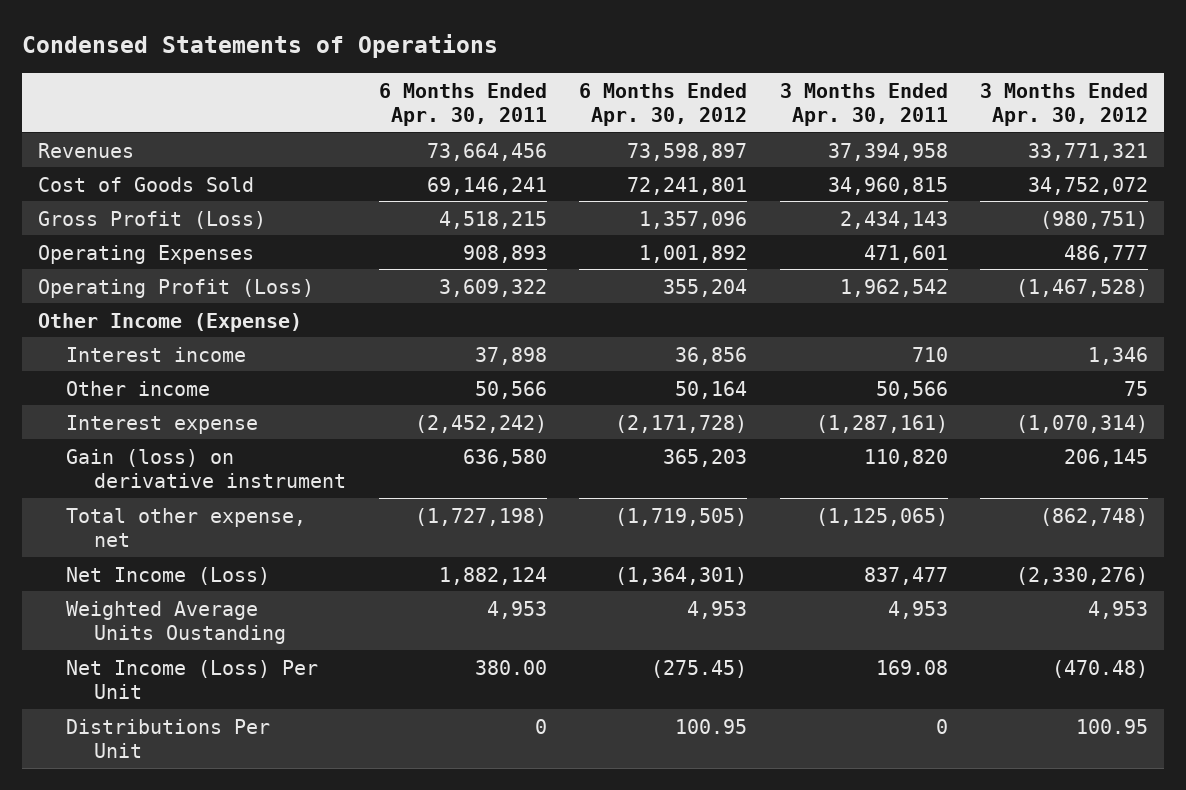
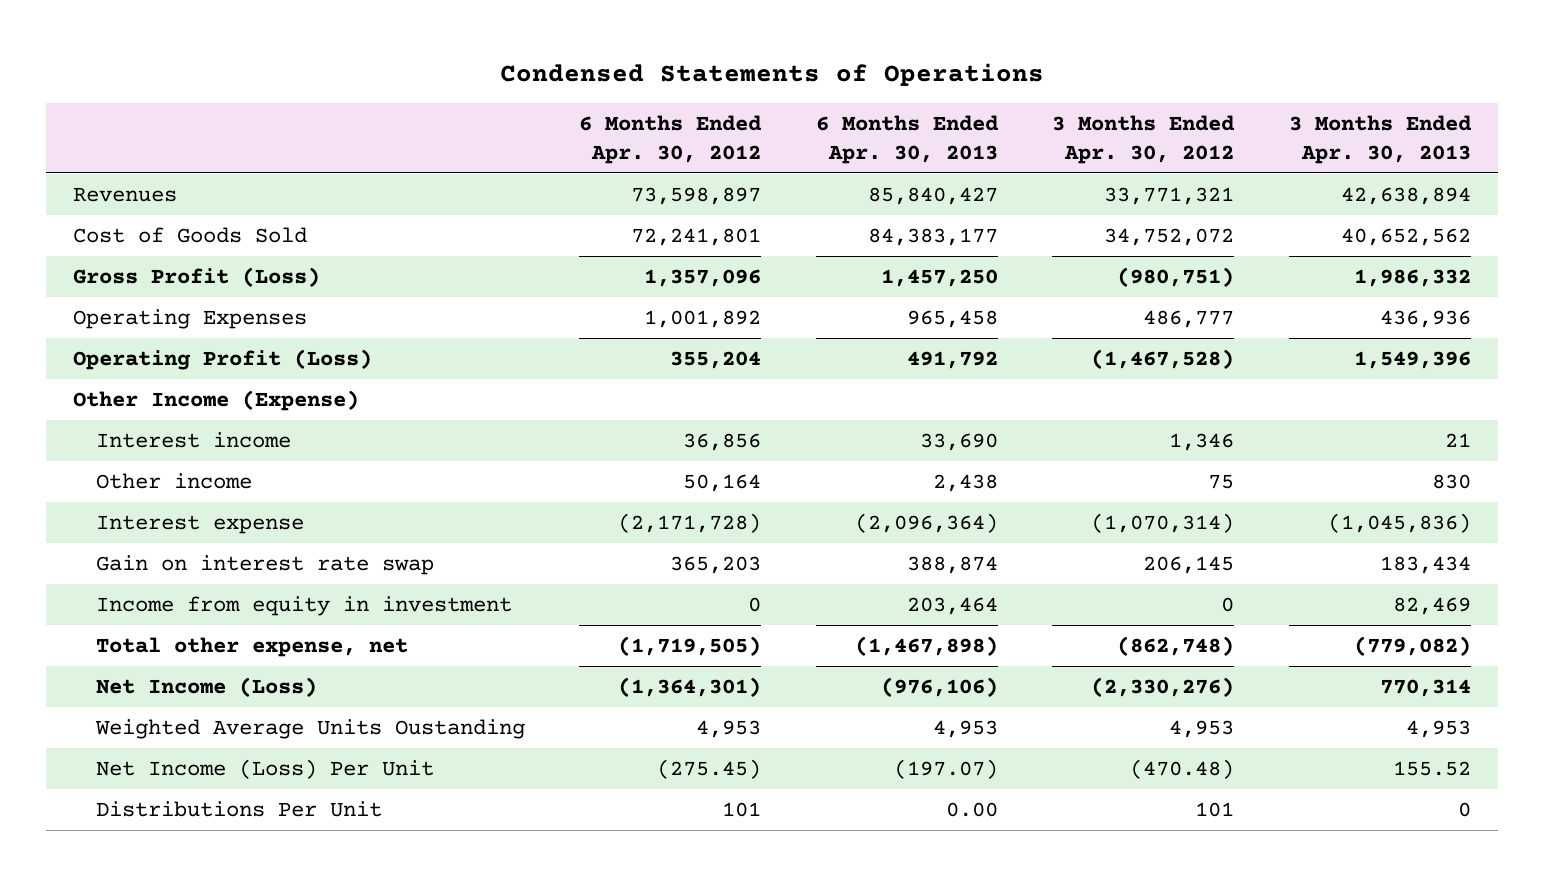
[378,82,547,127] 6 Months Ended Apr. 30, 2011 -> none
[779,82,948,127] 3 Months Ended Apr. 30, 2011 -> none
none -> [815,114,999,164] 6 Months Ended Apr. 30, 2013
none -> [1289,114,1473,164] 3 Months Ended Apr. 30, 2013
[66,448,347,488] Gain (loss) on derivative instrument -> [95,554,434,575] Gain on interest rate swap
none -> [95,595,512,616] Income from equity in investment
[675,718,748,734] 100.95 -> [722,801,762,817] 101
[1076,718,1149,734] 100.95 -> [1195,801,1235,817] 101

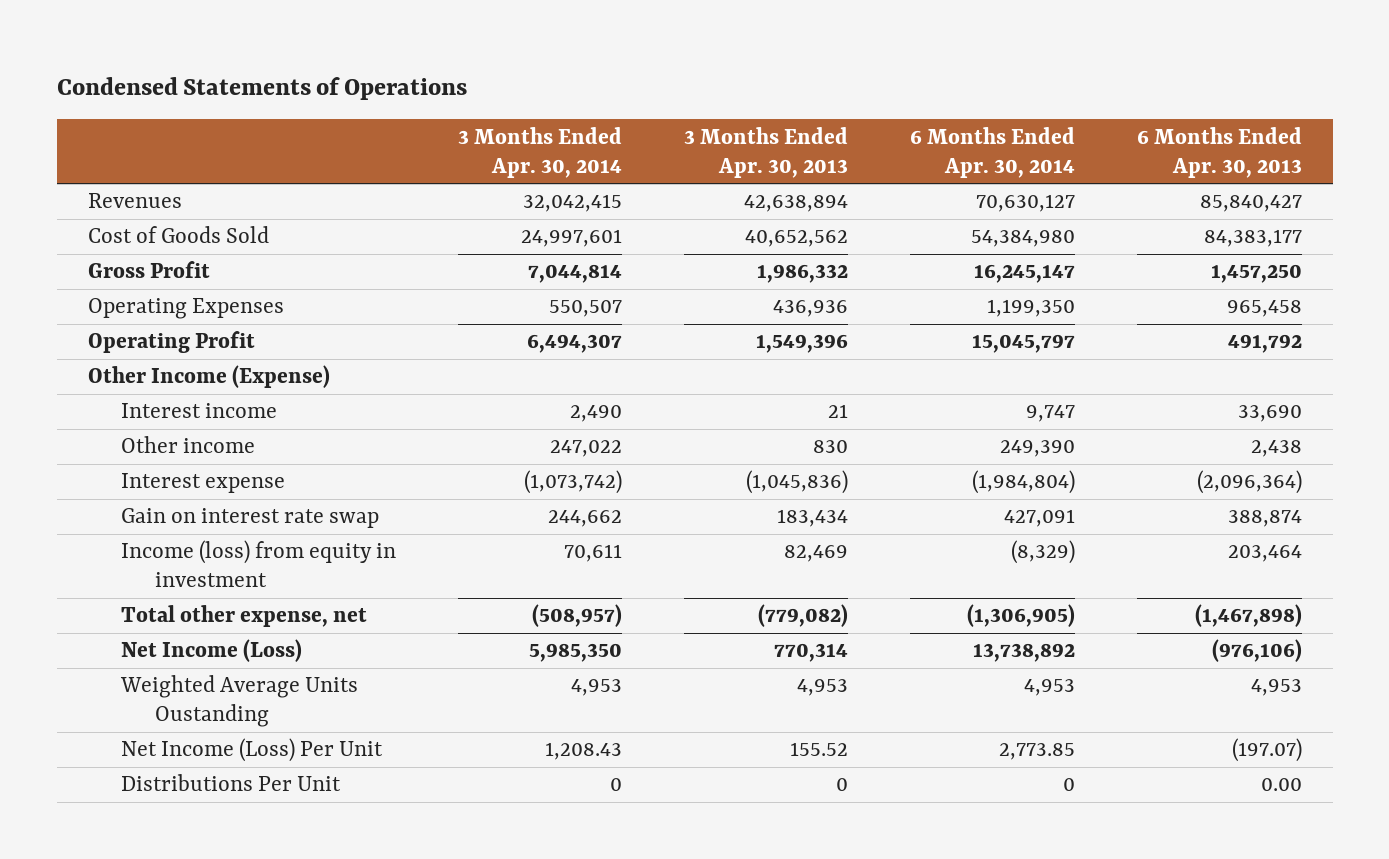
[579,114,763,164] 6 Months Ended Apr. 30, 2012 -> none
[1052,114,1236,164] 3 Months Ended Apr. 30, 2012 -> none
none -> [458,126,623,178] 3 Months Ended Apr. 30, 2014
none -> [909,126,1075,178] 6 Months Ended Apr. 30, 2014
[73,266,321,287] Gross Profit (Loss) -> [87,261,210,279] Gross Profit
[73,348,373,370] Operating Profit (Loss) -> [87,331,255,354] Operating Profit
[95,595,512,616] Income from equity in investment -> [121,540,397,588] Income (loss) from equity in investment

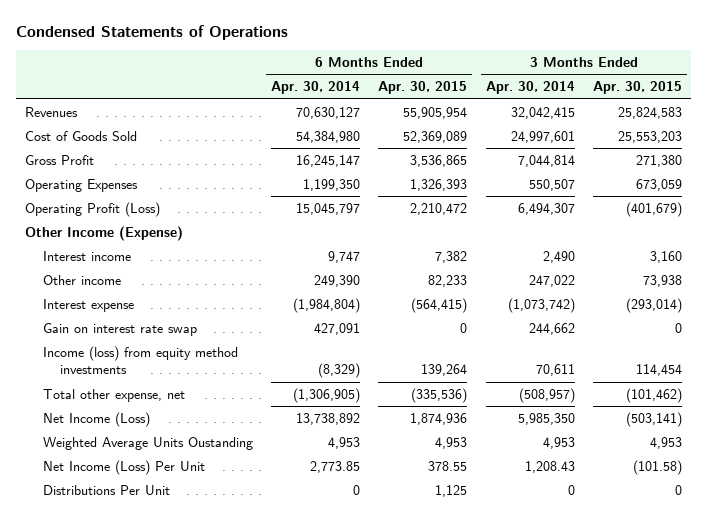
[684,126,849,178] 3 Months Ended Apr. 30, 2013 -> none
[1136,126,1302,178] 6 Months Ended Apr. 30, 2013 -> none
none -> [378,81,468,95] Apr. 30, 2015
none -> [592,81,682,95] Apr. 30, 2015
[87,331,255,354] Operating Profit -> [24,201,160,217] Operating Profit (Loss)
[121,540,397,588] Income (loss) from equity in investment -> [42,345,238,375] Income (loss) from equity method investments

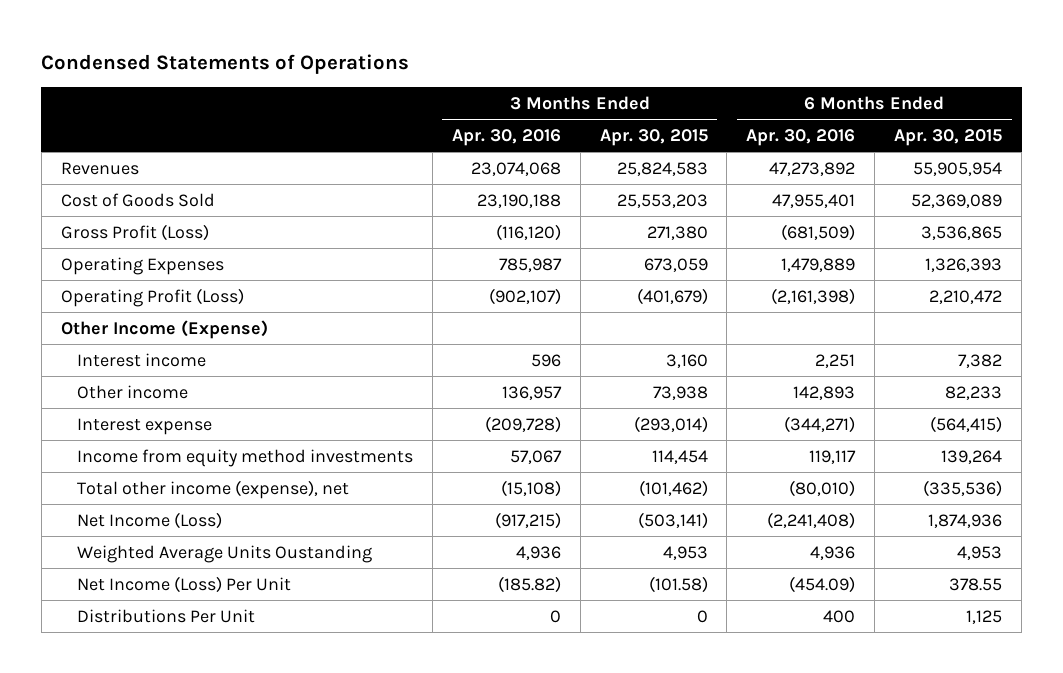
[270,81,360,95] Apr. 30, 2014 -> none
[485,81,575,95] Apr. 30, 2014 -> none
none -> [451,128,561,146] Apr. 30, 2016
none -> [746,128,856,146] Apr. 30, 2016
[24,154,94,165] Gross Profit -> [60,223,209,241] Gross Profit (Loss)
[42,322,197,336] Gain on interest rate swap -> none
[42,345,238,375] Income (loss) from equity method investments -> [76,448,413,467] Income from equity method investments
[42,388,185,402] Total other expense, net -> [76,479,349,499] Total other income (expense), net

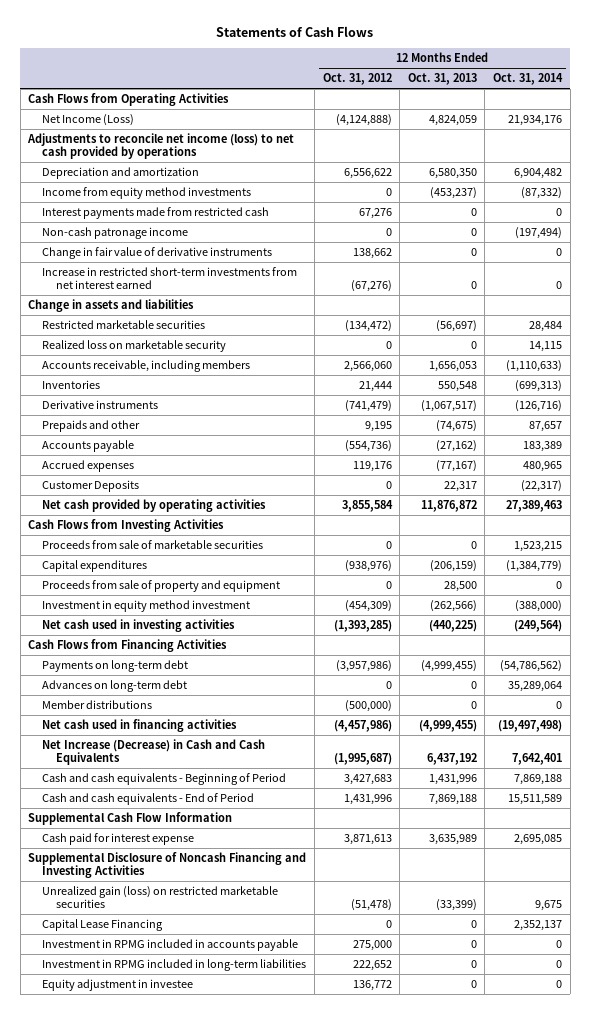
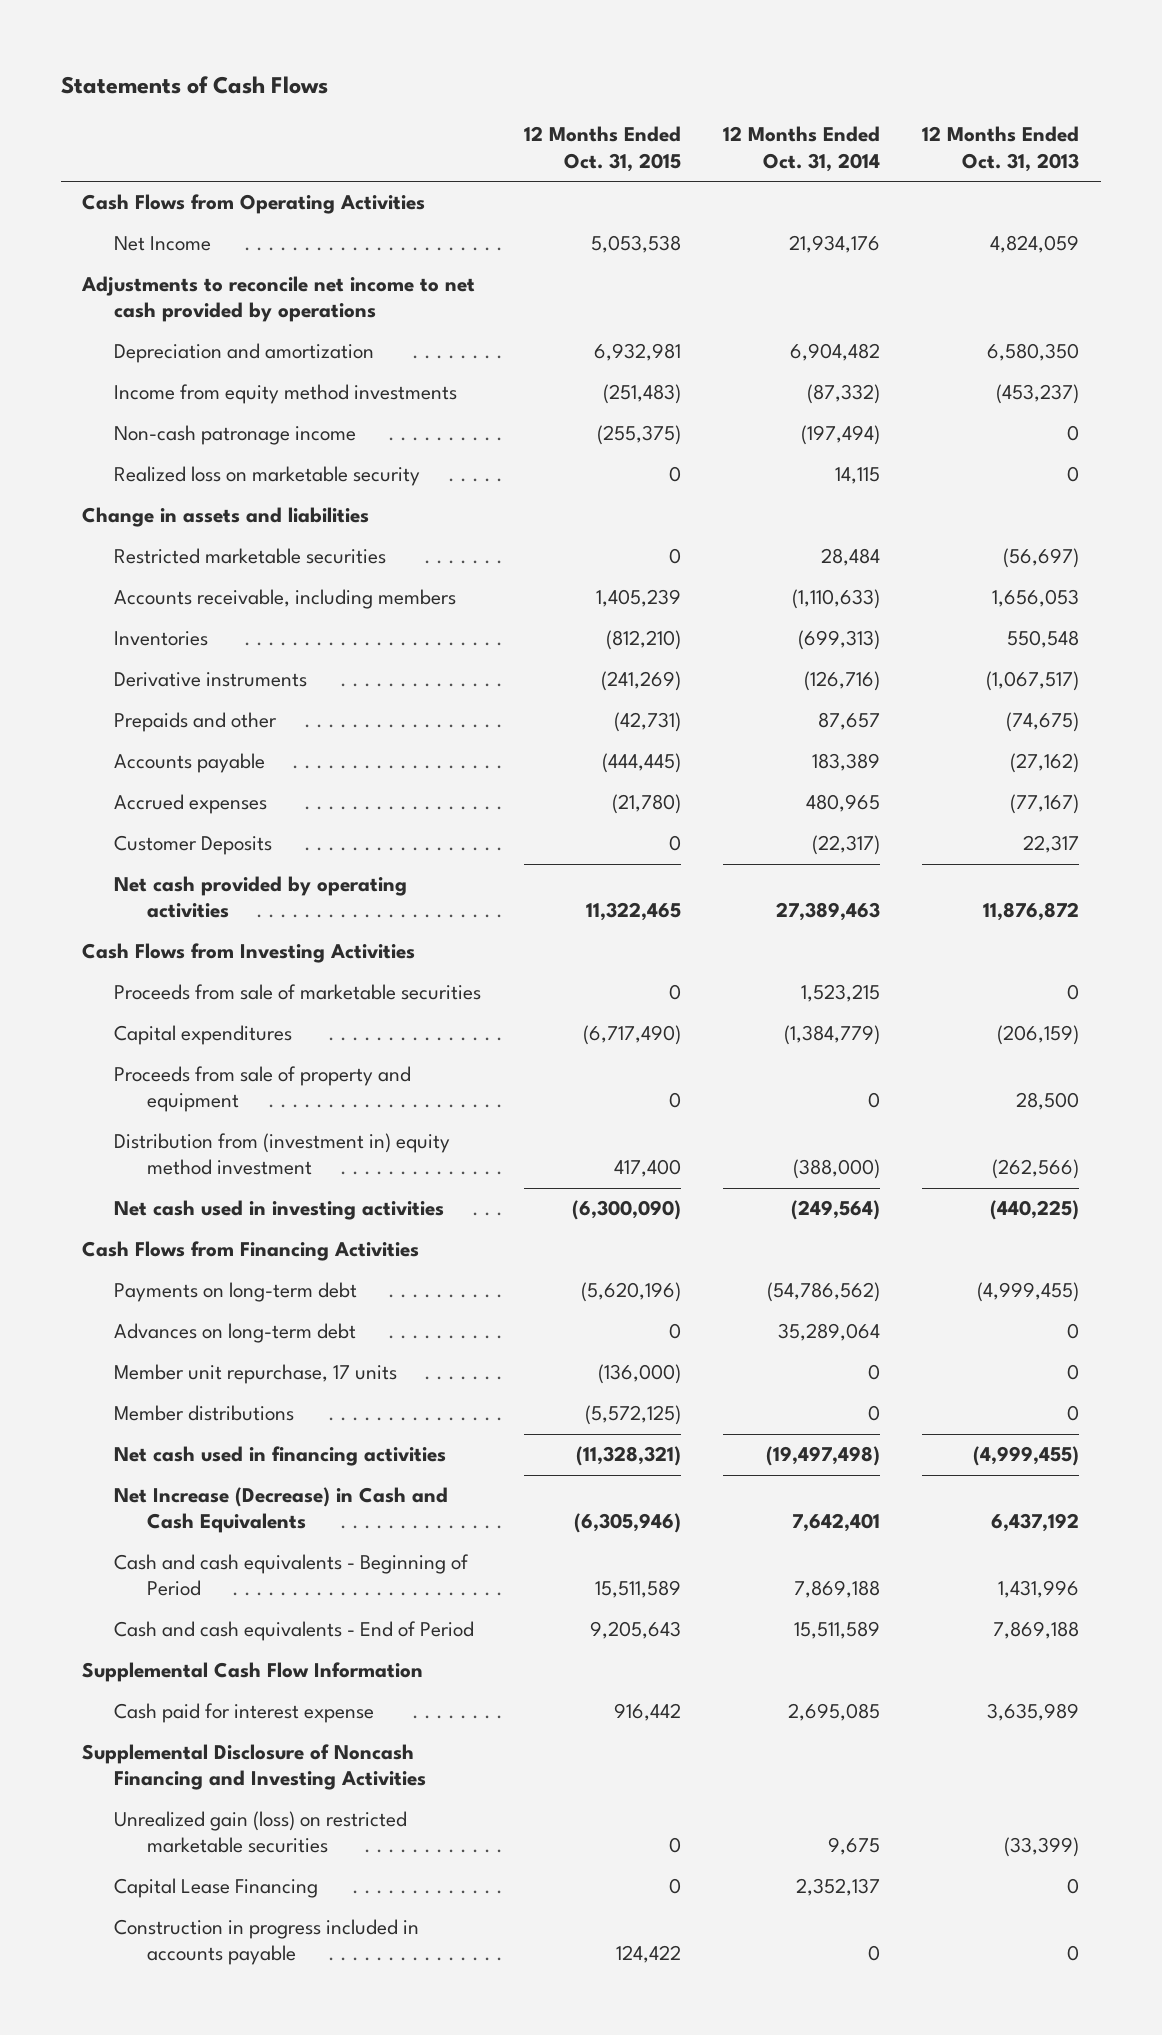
[322,73,392,86] Oct. 31, 2012 -> none
none -> [523,126,681,172] 12 Months Ended Oct. 31, 2015
[42,114,135,127] Net Income (Loss) -> [114,236,212,252] Net Income
[27,133,295,160] Adjustments to reconcile net income (loss) to net cash provided by operations -> [81,276,476,323] Adjustments to reconcile net income to net cash provided by operations
[42,207,270,220] Interest payments made from restricted cash -> none
[42,247,273,260] Change in fair value of derivative instruments -> none
[42,267,298,290] Increase in restricted short-term investments from net interest earned -> none
[42,340,227,353] Realized loss on marketable security -> [114,466,421,487] Realized loss on marketable security
[42,600,251,613] Investment in equity method investment -> [114,1133,451,1176] Distribution from (investment in) equity method investment
none -> [114,1364,398,1385] Member unit repurchase, 17 units
[42,959,307,972] Investment in RPMG included in long-term liabilities -> none
[42,979,194,992] Equity adjustment in investee -> none
[42,939,299,952] Investment in RPMG included in accounts payable -> [114,1919,420,1966] Construction in progress included in accounts payable

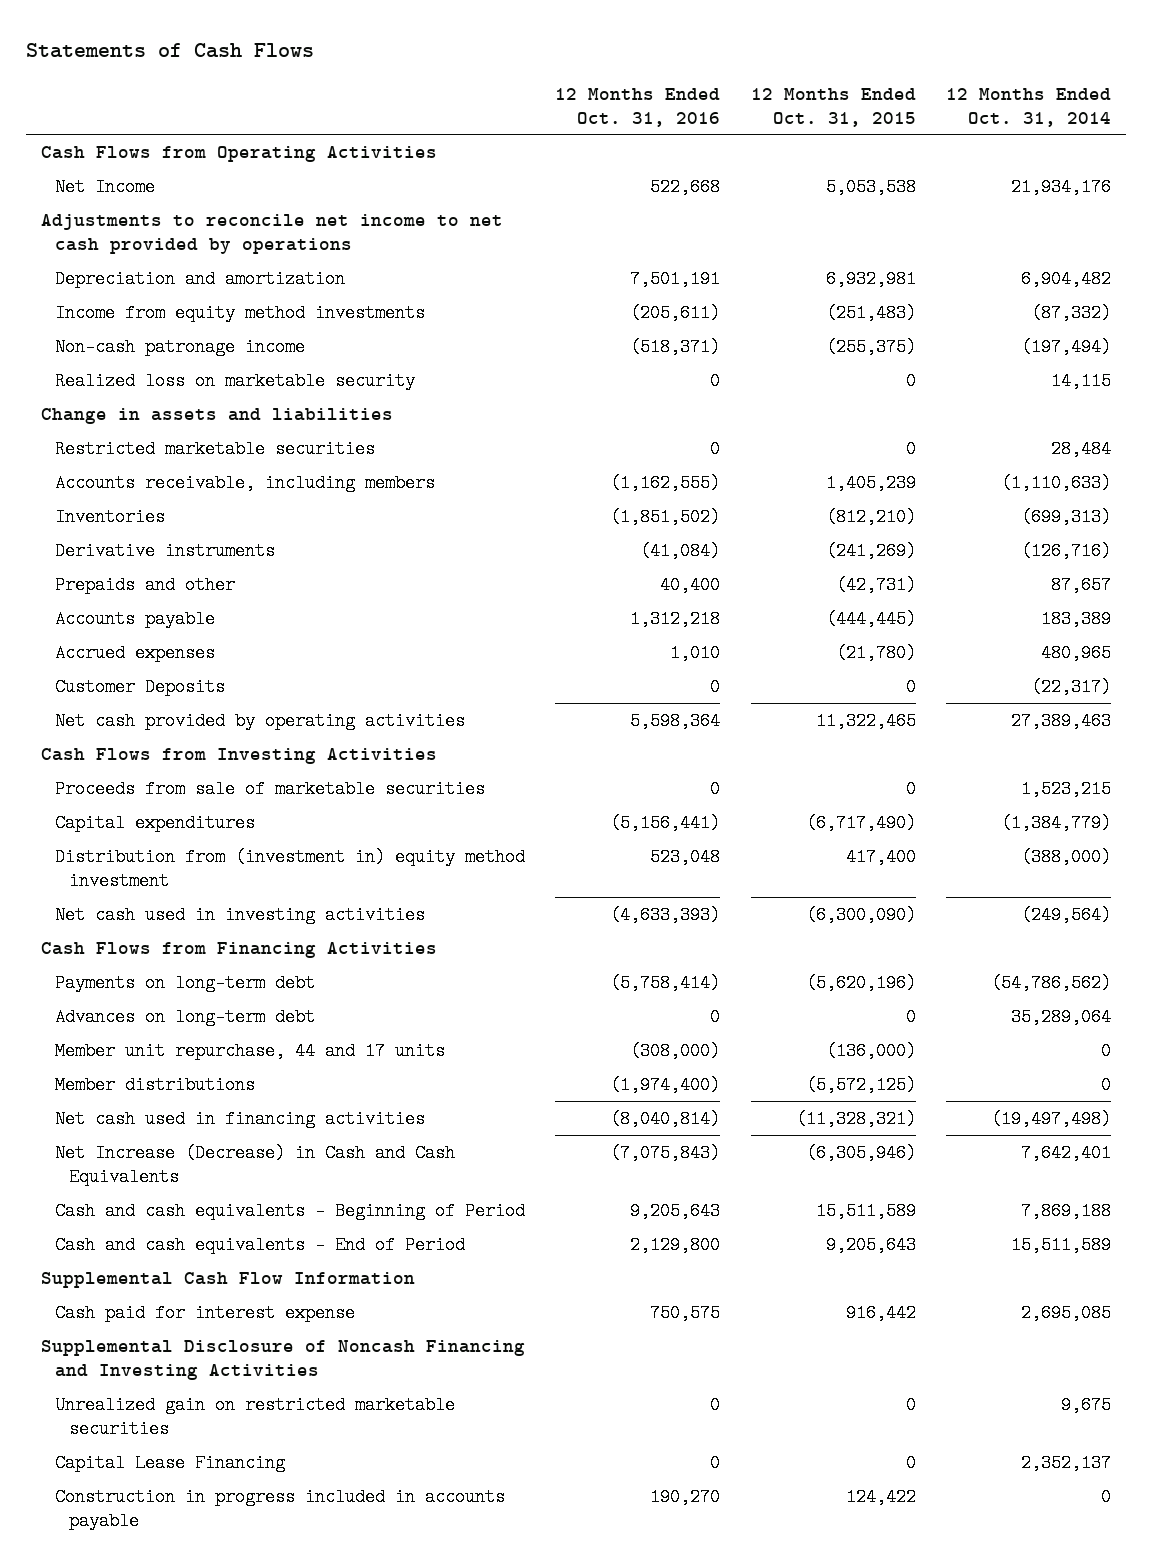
[922,126,1080,172] 12 Months Ended Oct. 31, 2013 -> none
none -> [555,87,721,127] 12 Months Ended Oct. 31, 2016
[114,1066,412,1113] Proceeds from sale of property and equipment -> none
[114,1364,398,1385] Member unit repurchase, 17 units -> [54,1041,445,1060] Member unit repurchase, 44 and 17 units
[114,1811,408,1854] Unrealized gain (loss) on restricted marketable securities -> [54,1395,455,1438] Unrealized gain on restricted marketable securities

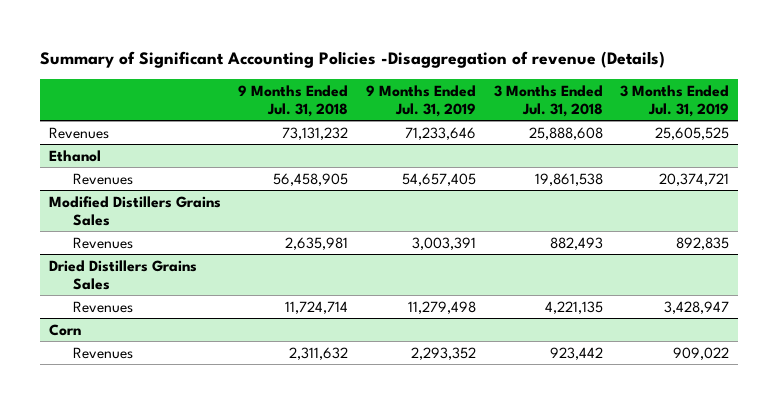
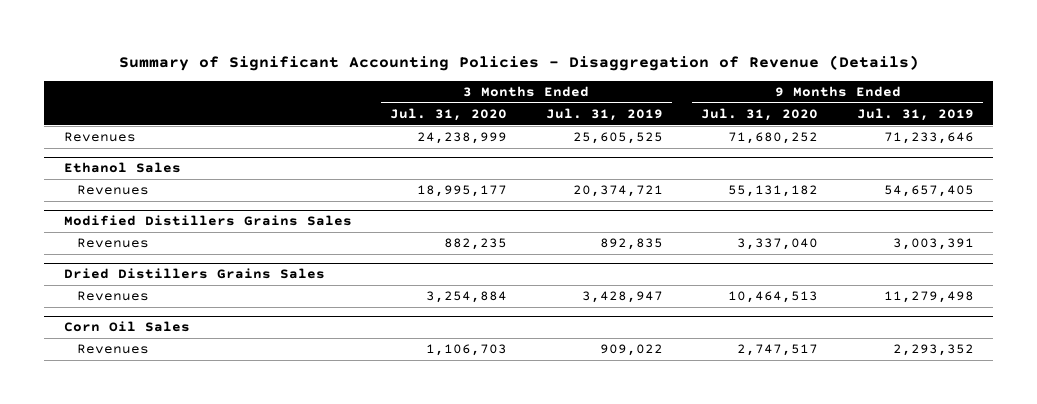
[39,50,665,68] Summary of Significant Accounting Policies -Disaggregation of revenue (Details) -> [118,54,919,71] Summary of Significant Accounting Policies - Disaggregation of Revenue (Details)
[238,84,349,117] 9 Months Ended Jul. 31, 2018 -> none
[493,84,603,117] 3 Months Ended Jul. 31, 2018 -> none
none -> [390,108,508,122] Jul. 31, 2020
none -> [701,108,819,122] Jul. 31, 2020
[48,149,101,162] Ethanol -> [63,162,181,174] Ethanol Sales
[48,323,81,336] Corn -> [63,321,190,333] Corn Oil Sales

